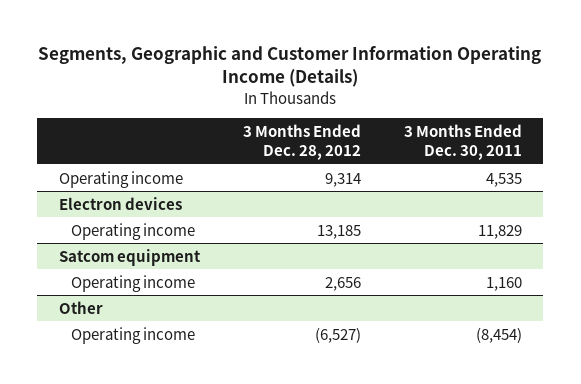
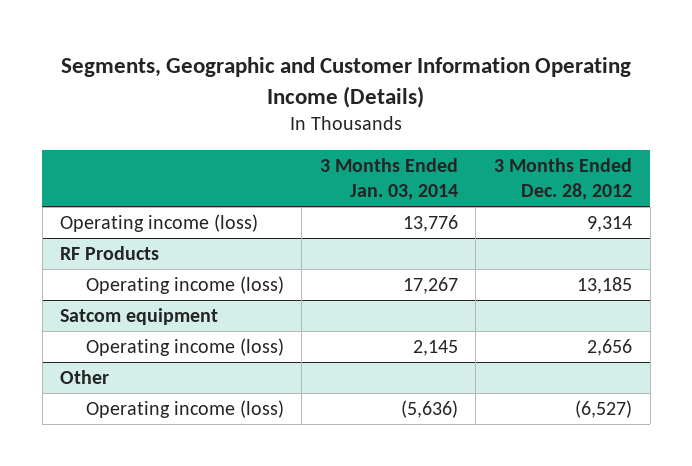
[403,124,522,161] 3 Months Ended Dec. 30, 2011 -> none
none -> [319,157,458,201] 3 Months Ended Jan. 03, 2014
[58,196,182,210] Electron devices -> none
[58,170,183,188] Operating income -> [60,213,259,232] Operating income (loss)
none -> [60,245,160,260] RF Products
[70,222,195,240] Operating income -> [85,275,284,294] Operating income (loss)
[70,274,195,292] Operating income -> [85,337,284,356] Operating income (loss)
[70,326,195,344] Operating income -> [85,399,284,418] Operating income (loss)

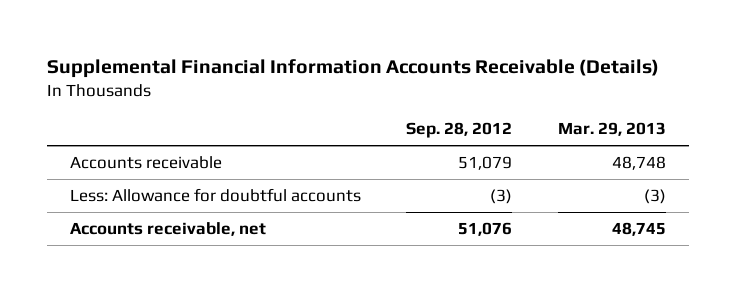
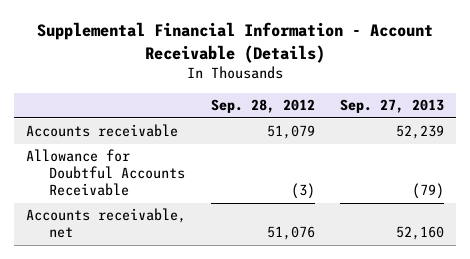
[46,58,659,78] Supplemental Financial Information Accounts Receivable (Details) -> [37,22,434,63] Supplemental Financial Information - Account Receivable (Details)
[557,122,666,137] Mar. 29, 2013 -> none
none -> [339,99,444,114] Sep. 27, 2013
[69,187,361,202] Less: Allowance for doubtful accounts -> [26,149,186,197] Allowance for Doubtful Accounts Receivable

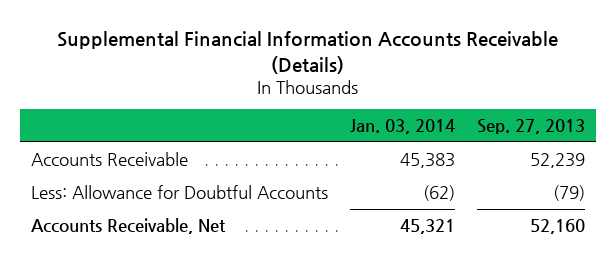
[37,22,434,63] Supplemental Financial Information - Account Receivable (Details) -> [57,31,559,74] Supplemental Financial Information Accounts Receivable (Details)
[211,99,316,114] Sep. 28, 2012 -> none
none -> [350,119,456,135] Jan. 03, 2014
[26,124,179,138] Accounts receivable -> [30,152,188,167] Accounts Receivable
[26,149,186,197] Allowance for Doubtful Accounts Receivable -> [30,185,328,200] Less: Allowance for Doubtful Accounts
[26,208,187,239] Accounts receivable, net -> [30,218,226,235] Accounts Receivable, Net

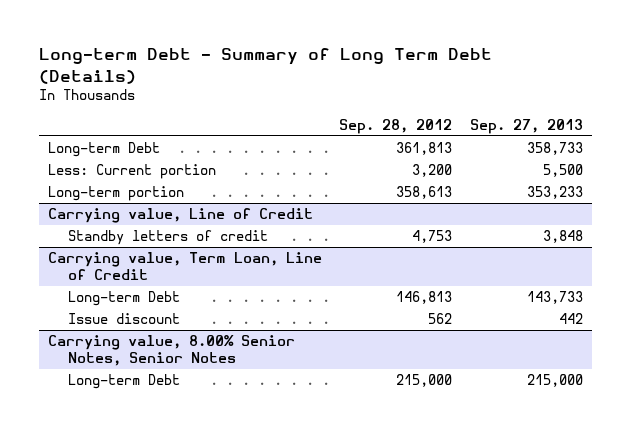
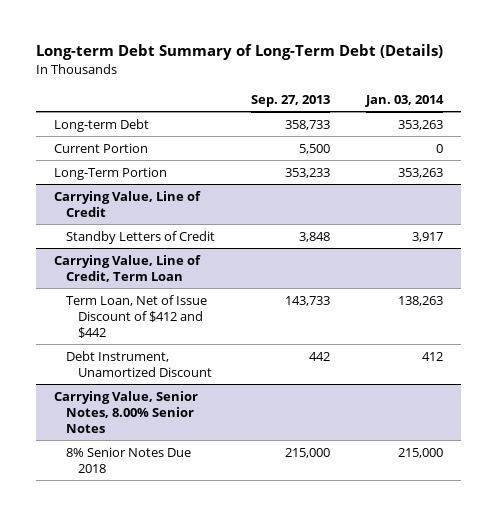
[38,48,492,84] Long-term Debt - Summary of Long Term Debt (Details) -> [35,44,443,61] Long-term Debt Summary of Long-Term Debt (Details)
[339,119,453,135] Sep. 28, 2012 -> none
none -> [365,95,445,108] Jan. 03, 2014
[47,164,216,180] Less: Current portion -> [53,142,148,153] Current Portion
[47,186,184,202] Long-term portion -> [53,166,167,180] Long-Term Portion
[47,208,313,224] Carrying value, Line of Credit -> [53,190,201,217] Carrying Value, Line of Credit
[68,230,269,246] Standby letters of credit -> [65,230,215,244] Standby Letters of Credit
[47,252,322,281] Carrying value, Term Loan, Line of Credit -> [53,254,201,282] Carrying Value, Line of Credit, Term Loan
[68,291,181,307] Long-term Debt -> [65,294,207,339] Term Loan, Net of Issue Discount of $412 and $442
[68,313,181,325] Issue discount -> [65,350,212,377] Debt Instrument, Unamortized Discount
[47,335,295,367] Carrying value, 8.00% Senior Notes, Senior Notes -> [53,390,198,434] Carrying Value, Senior Notes, 8.00% Senior Notes
[68,374,181,390] Long-term Debt -> [65,446,191,473] 8% Senior Notes Due 2018

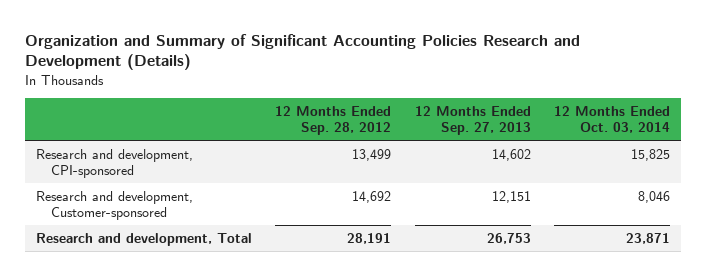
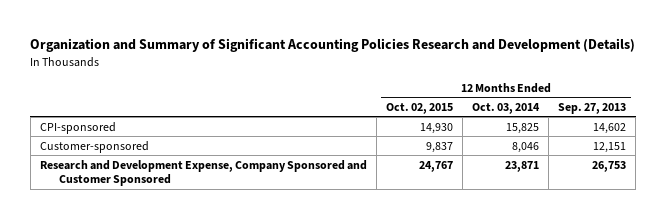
[275,105,392,135] 12 Months Ended Sep. 28, 2012 -> none
none -> [386,102,454,114] Oct. 02, 2015
[36,148,194,178] Research and development, CPI-sponsored -> [40,121,117,134] CPI-sponsored
[36,190,194,220] Research and development, Customer-sponsored -> [40,140,150,153] Customer-sponsored
[36,232,253,246] Research and development, Total -> [40,159,368,187] Research and Development Expense, Company Sponsored and Customer Sponsored

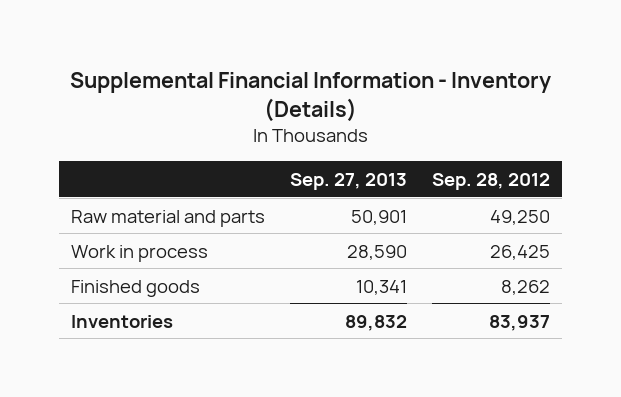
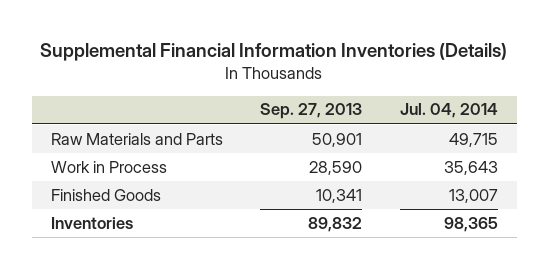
[69,72,551,123] Supplemental Financial Information - Inventory (Details) -> [40,43,508,62] Supplemental Financial Information Inventories (Details)
[431,172,550,190] Sep. 28, 2012 -> none
none -> [400,103,499,119] Jul. 04, 2014
[71,209,266,227] Raw material and parts -> [50,132,223,145] Raw Materials and Parts
[71,244,209,262] Work in process -> [50,160,167,173] Work in Process
[71,279,201,297] Finished goods -> [50,188,161,201] Finished Goods

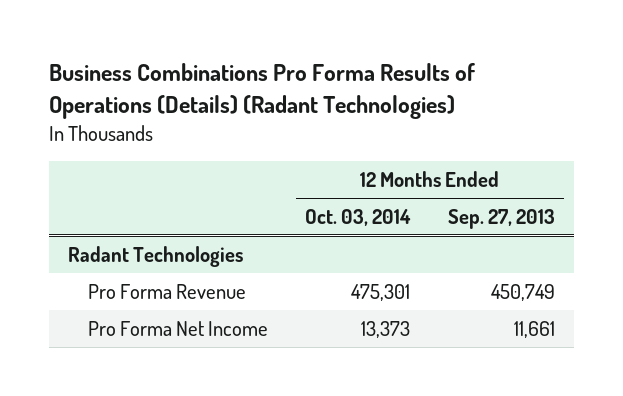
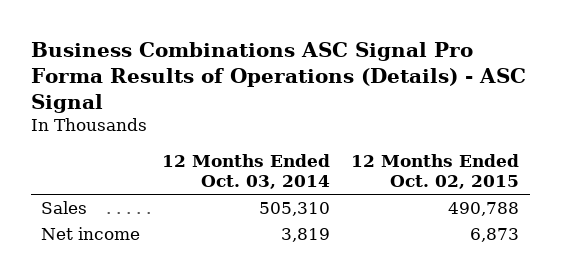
[49,63,476,119] Business Combinations Pro Forma Results of Operations (Details) (Radant Technologies) -> [30,41,526,113] Business Combinations ASC Signal Pro Forma Results of Operations (Details) - ASC Signal
[447,208,555,229] Sep. 27, 2013 -> none
none -> [351,154,520,190] 12 Months Ended Oct. 02, 2015
[68,245,244,267] Radant Technologies -> none
[87,283,246,299] Pro Forma Revenue -> none
none -> [41,201,88,215] Sales
[87,320,268,336] Pro Forma Net Income -> [41,227,141,241] Net income
[361,320,411,338] 13,373 -> [280,228,330,243] 3,819

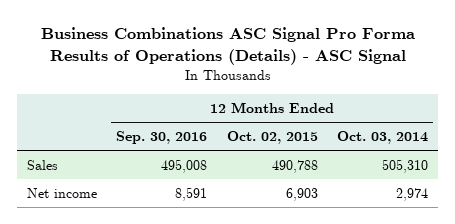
none -> [116,131,208,145] Sep. 30, 2016
[280,228,330,243] 3,819 -> [396,187,429,201] 2,974
[470,228,520,243] 6,873 -> [285,187,318,201] 6,903

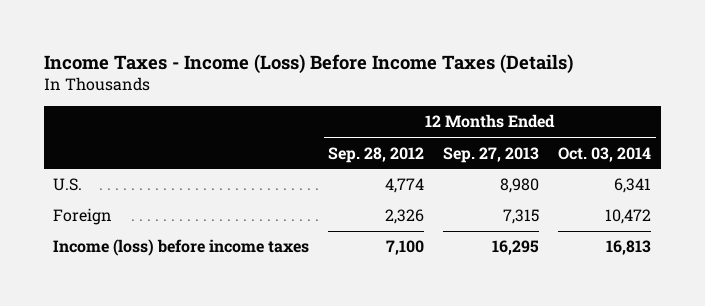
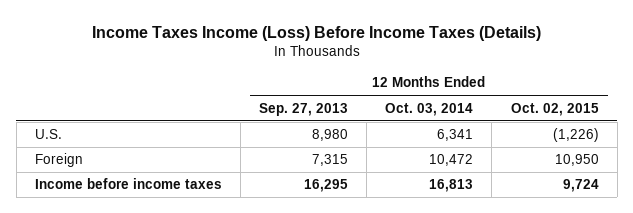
[43,53,573,74] Income Taxes - Income (Loss) Before Income Taxes (Details) -> [91,25,541,41] Income Taxes Income (Loss) Before Income Taxes (Details)
[328,146,425,163] Sep. 28, 2012 -> none
none -> [510,102,599,116] Oct. 02, 2015
[53,239,310,257] Income (loss) before income taxes -> [34,178,222,190] Income before income taxes

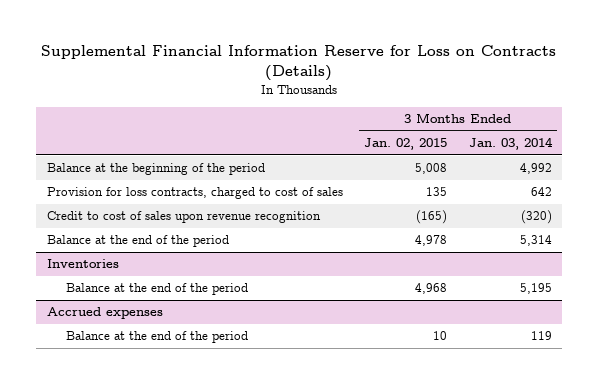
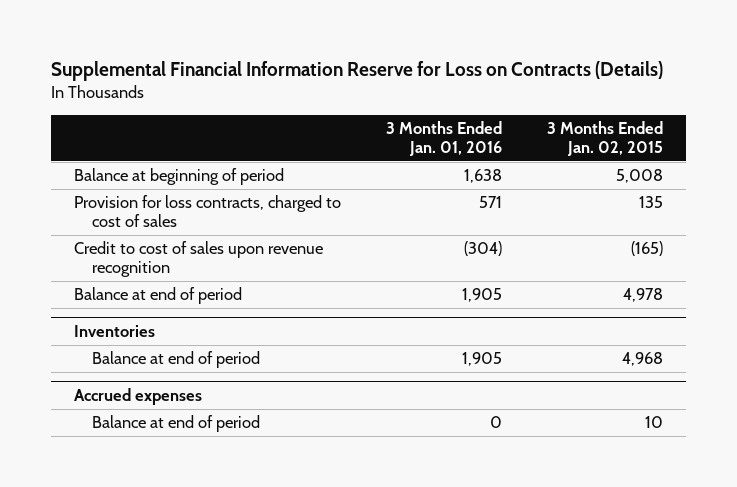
[468,137,553,151] Jan. 03, 2014 -> none
none -> [386,120,503,157] 3 Months Ended Jan. 01, 2016
[46,163,265,176] Balance at the beginning of the period -> [73,168,284,186] Balance at beginning of period
[46,235,229,248] Balance at the end of the period -> [73,287,242,305] Balance at end of period
[66,283,249,296] Balance at the end of the period -> [91,351,260,369] Balance at end of period
[66,331,249,344] Balance at the end of the period -> [91,415,260,433] Balance at end of period

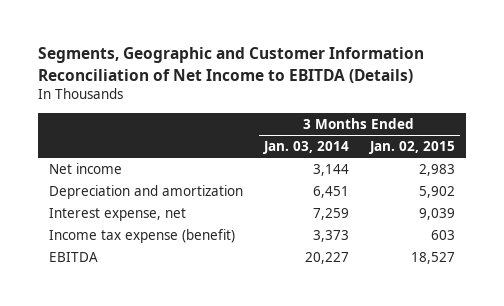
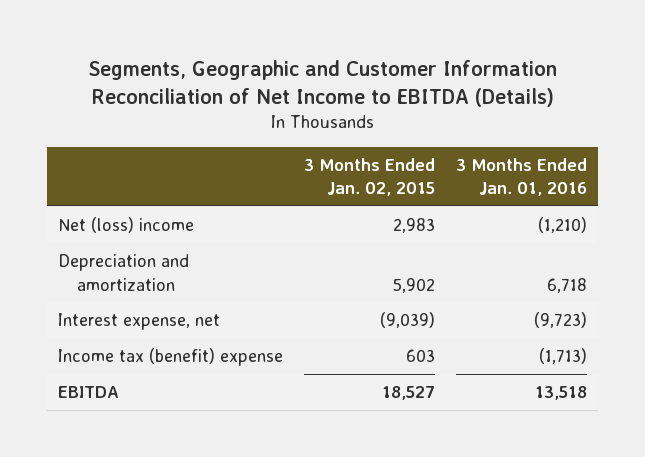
[262,141,349,155] Jan. 03, 2014 -> none
none -> [456,157,588,197] 3 Months Ended Jan. 01, 2016
[48,163,122,175] Net income -> [57,217,194,234] Net (loss) income
[419,208,456,221] 9,039 -> [380,312,436,329] (9,039)
[48,229,235,244] Income tax expense (benefit) -> [57,348,283,367] Income tax (benefit) expense

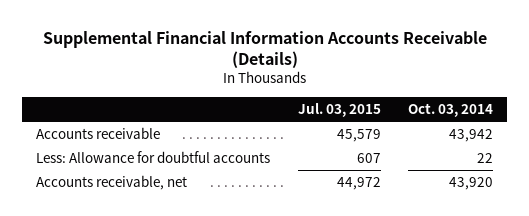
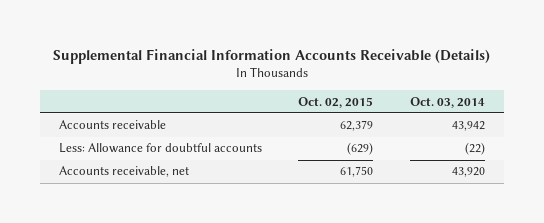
[297,103,381,118] Jul. 03, 2015 -> none
none -> [298,96,374,108] Oct. 02, 2015
[477,153,494,164] 22 -> [465,142,486,156] (22)

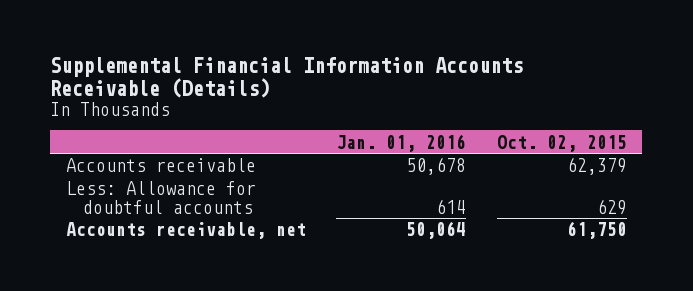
[410,96,486,108] Oct. 03, 2014 -> none
none -> [336,133,467,152] Jan. 01, 2016
[347,142,374,156] (629) -> [597,198,628,215] 629

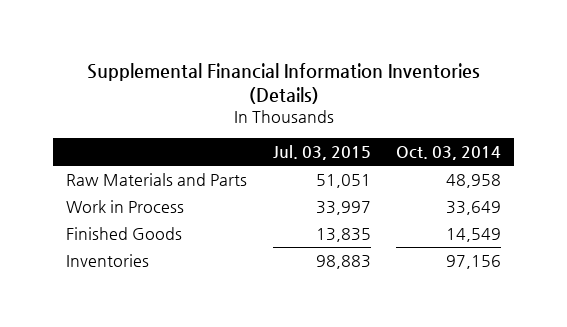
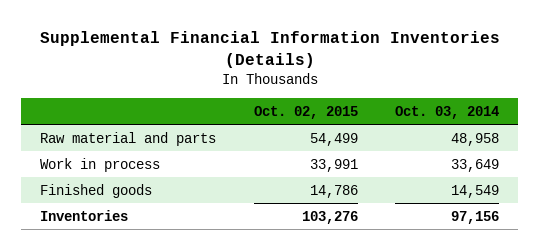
[272,144,371,160] Jul. 03, 2015 -> none
none -> [253,105,358,119] Oct. 02, 2015
[65,173,247,187] Raw Materials and Parts -> [40,131,217,146] Raw material and parts
[65,200,184,214] Work in Process -> [40,157,161,172] Work in process
[65,227,182,241] Finished Goods -> [40,183,153,198] Finished goods

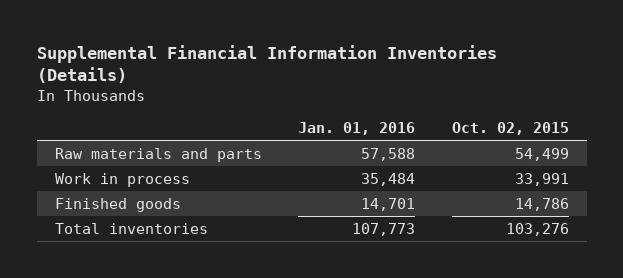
[395,105,500,119] Oct. 03, 2014 -> none
none -> [298,121,416,135] Jan. 01, 2016
[40,131,217,146] Raw material and parts -> [54,147,262,162] Raw materials and parts
[40,209,129,221] Inventories -> [54,222,208,234] Total inventories

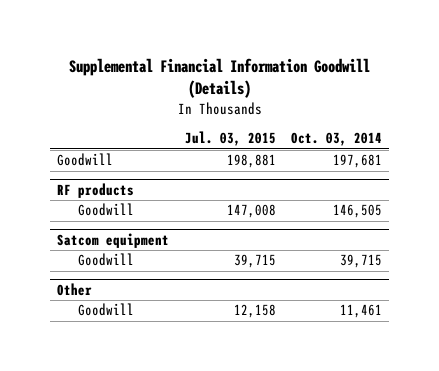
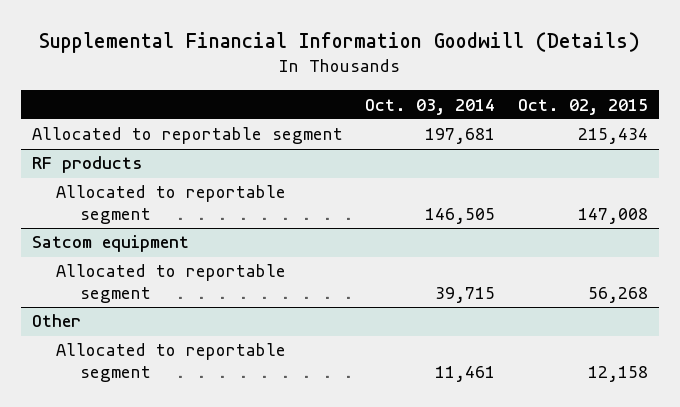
[184,131,276,147] Jul. 03, 2015 -> none
none -> [517,98,648,115] Oct. 02, 2015
[57,153,114,167] Goodwill -> [31,127,343,145] Allocated to reportable segment
[78,203,135,217] Goodwill -> [55,185,286,224] Allocated to reportable segment
[78,253,135,267] Goodwill -> [55,264,286,303] Allocated to reportable segment
[78,303,135,317] Goodwill -> [55,343,286,382] Allocated to reportable segment

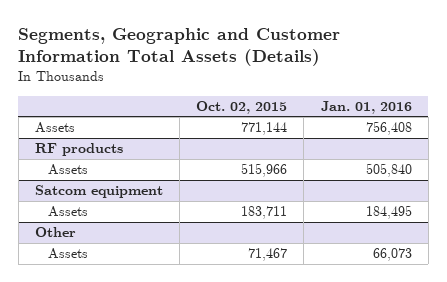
[38,32,640,54] Supplemental Financial Information Goodwill (Details) -> [18,28,341,67] Segments, Geographic and Customer Information Total Assets (Details)
[365,98,496,115] Oct. 03, 2014 -> none
none -> [320,100,412,114] Jan. 01, 2016
[31,127,343,145] Allocated to reportable segment -> none
none -> [35,122,76,134] Assets
[55,185,286,224] Allocated to reportable segment -> none
none -> [47,164,88,176] Assets
[55,264,286,303] Allocated to reportable segment -> none
none -> [47,206,88,218] Assets
[55,343,286,382] Allocated to reportable segment -> none
none -> [47,248,88,260] Assets

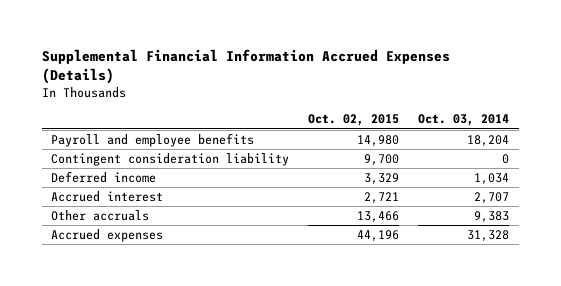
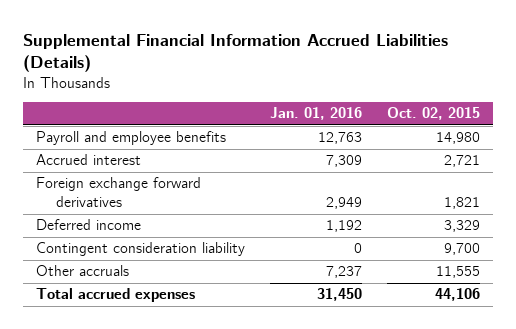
[41,48,450,85] Supplemental Financial Information Accrued Expenses (Details) -> [23,33,449,73] Supplemental Financial Information Accrued Liabilities (Details)
[418,114,510,127] Oct. 03, 2014 -> none
none -> [270,107,363,121] Jan. 01, 2016
none -> [36,177,202,208] Foreign exchange forward derivatives
[51,171,157,184] Deferred income -> [36,219,142,231] Deferred income
[51,153,290,167] Contingent consideration liability -> [36,242,246,257] Contingent consideration liability
[357,211,400,224] 13,466 -> [436,266,481,279] 11,555
[51,229,164,243] Accrued expenses -> [36,288,196,303] Total accrued expenses
[357,230,400,243] 44,196 -> [435,288,481,302] 44,106

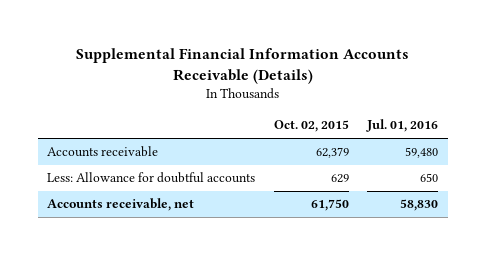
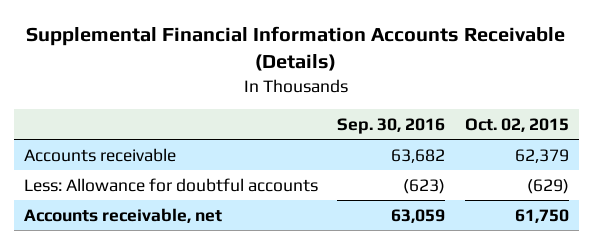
[366,119,439,133] Jul. 01, 2016 -> none
none -> [337,117,446,134] Sep. 30, 2016
[330,174,349,184] 629 -> [526,178,569,194] (629)

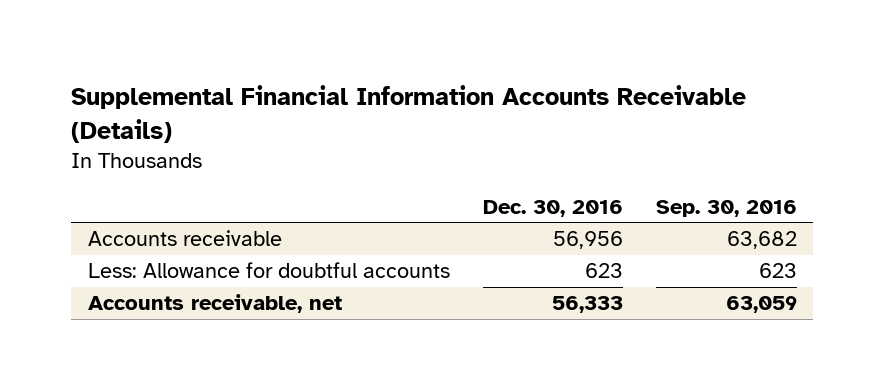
[464,117,569,132] Oct. 02, 2015 -> none
none -> [482,199,623,217] Dec. 30, 2016
[403,178,446,194] (623) -> [758,263,797,279] 623

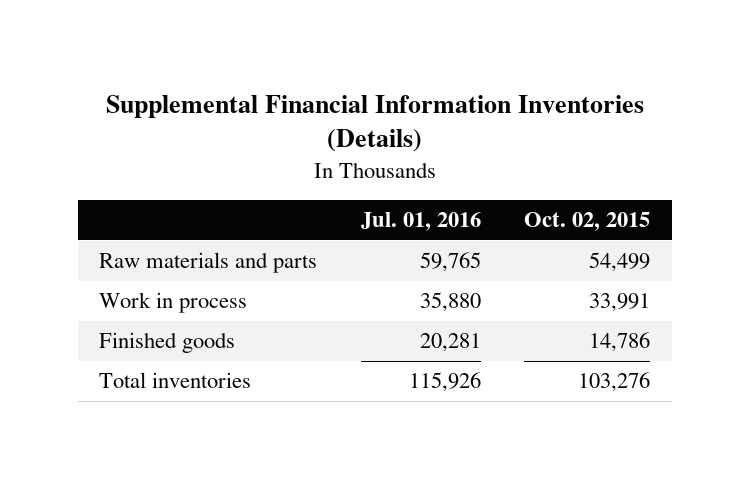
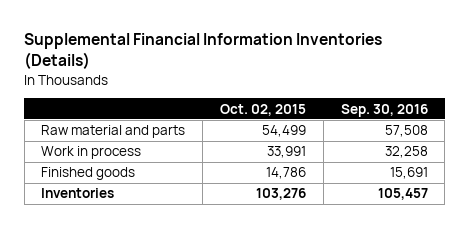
[360,212,481,232] Jul. 01, 2016 -> none
none -> [340,103,428,117] Sep. 30, 2016
[99,252,318,274] Raw materials and parts -> [41,125,186,139] Raw material and parts
[99,372,252,389] Total inventories -> [41,188,115,199] Inventories

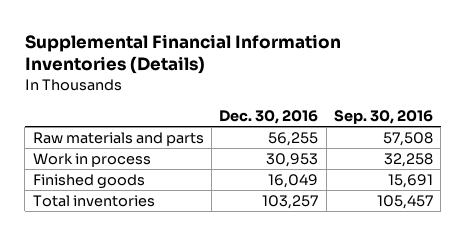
[220,103,307,116] Oct. 02, 2015 -> none
none -> [219,110,319,125] Dec. 30, 2016
[41,125,186,139] Raw material and parts -> [32,132,204,147] Raw materials and parts
[41,188,115,199] Inventories -> [32,195,155,208] Total inventories

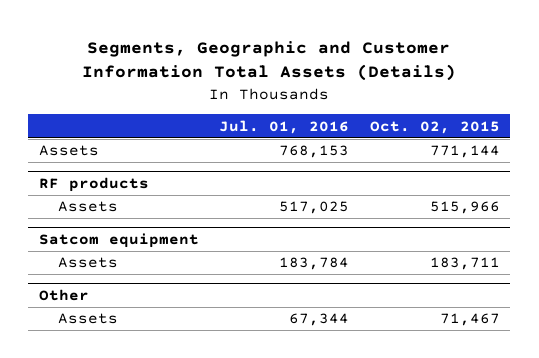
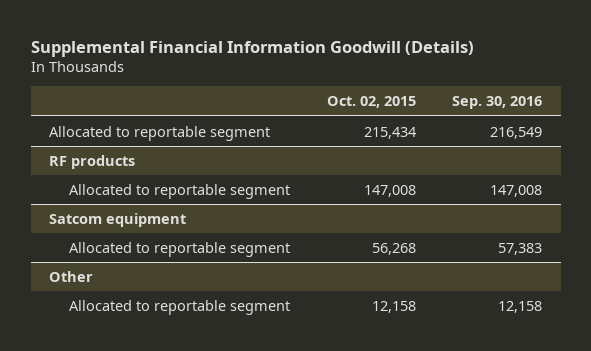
[82,40,457,82] Segments, Geographic and Customer Information Total Assets (Details) -> [30,40,474,57] Supplemental Financial Information Goodwill (Details)
[219,119,350,134] Jul. 01, 2016 -> none
none -> [452,96,543,110] Sep. 30, 2016
[38,145,99,157] Assets -> none
none -> [48,125,270,141] Allocated to reportable segment
[58,201,119,213] Assets -> none
none -> [69,183,291,199] Allocated to reportable segment
[58,257,119,269] Assets -> none
none -> [69,241,291,257] Allocated to reportable segment
[58,313,119,325] Assets -> none
none -> [69,299,291,315] Allocated to reportable segment

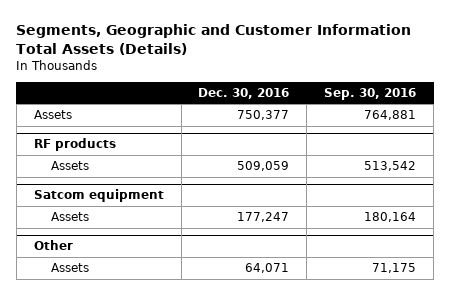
[30,40,474,57] Supplemental Financial Information Goodwill (Details) -> [16,24,412,55] Segments, Geographic and Customer Information Total Assets (Details)
[326,96,416,109] Oct. 02, 2015 -> none
none -> [198,87,290,99] Dec. 30, 2016
[48,125,270,141] Allocated to reportable segment -> none
none -> [33,110,72,120] Assets
[69,183,291,199] Allocated to reportable segment -> none
none -> [51,161,90,171] Assets
[69,241,291,257] Allocated to reportable segment -> none
none -> [51,212,90,222] Assets
[69,299,291,315] Allocated to reportable segment -> none
none -> [51,263,90,273] Assets

